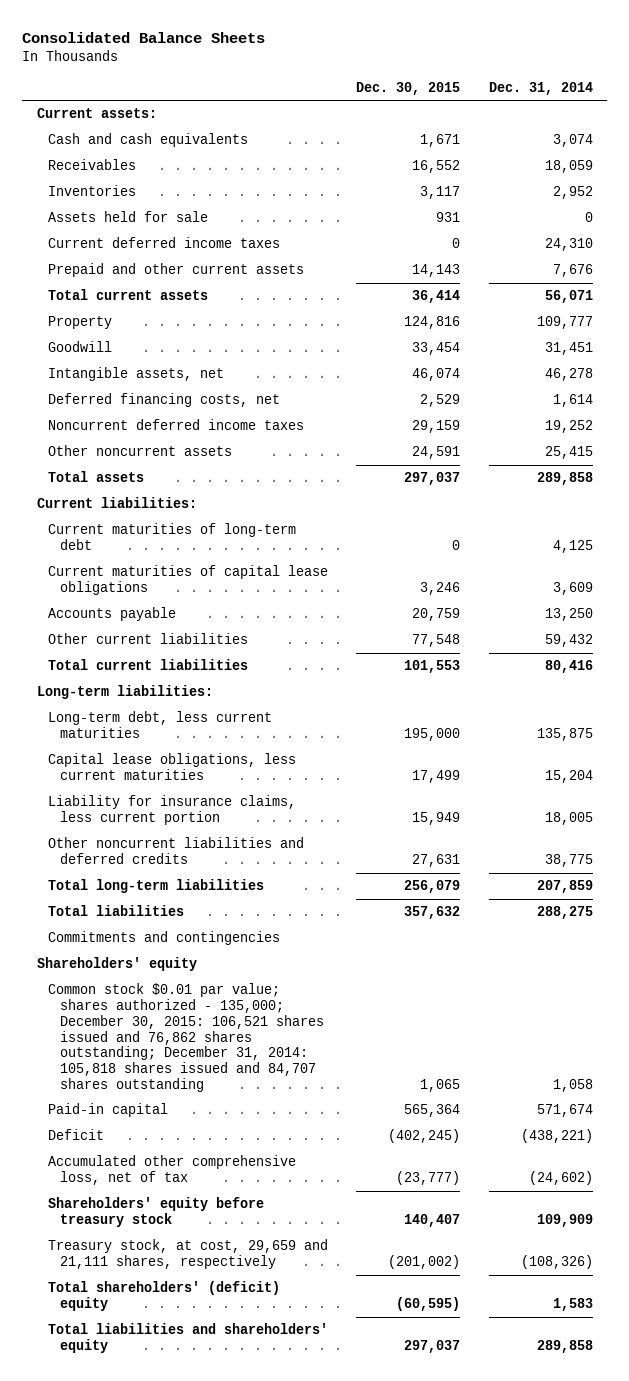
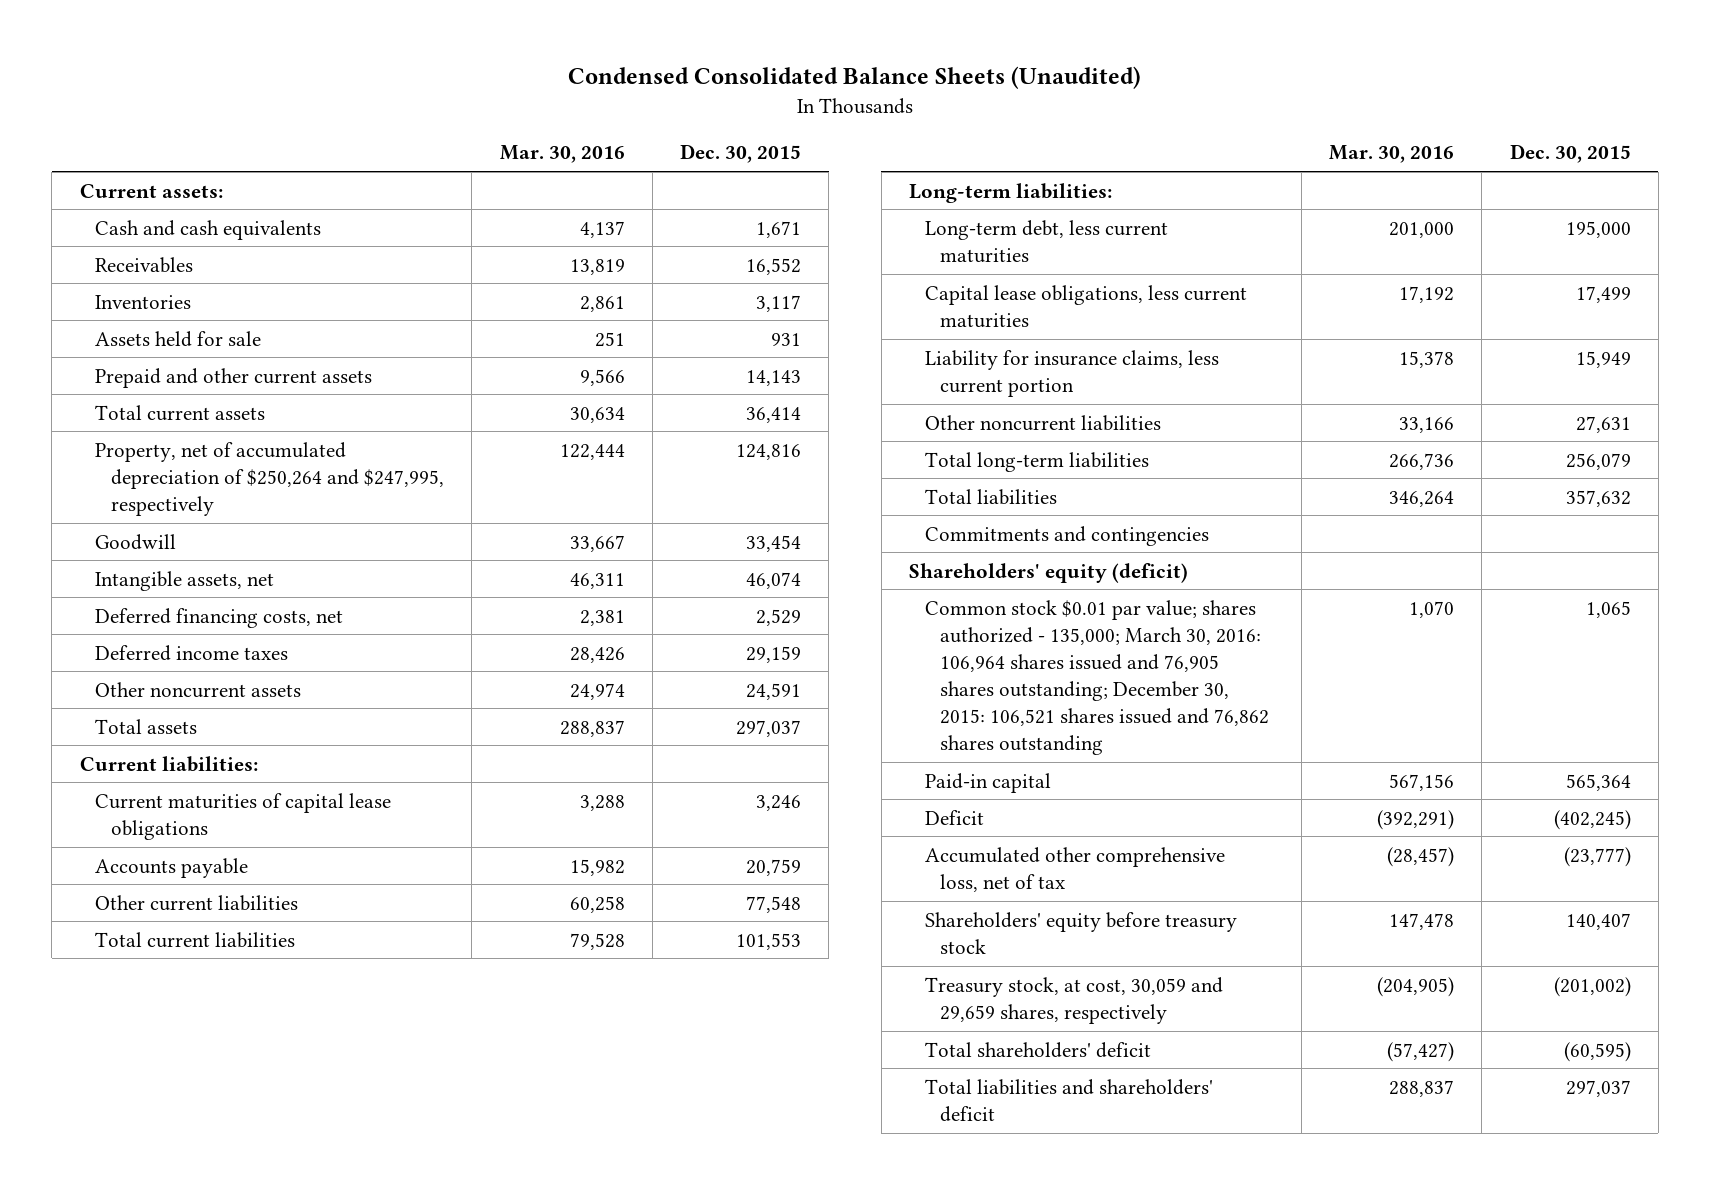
[22,31,266,43] Consolidated Balance Sheets -> [568,66,1142,90] Condensed Consolidated Balance Sheets (Unaudited)
[488,81,593,95] Dec. 31, 2014 -> none
none -> [499,145,625,164] Mar. 30, 2016
[48,237,281,249] Current deferred income taxes -> none
[48,316,113,330] Property -> [95,441,444,516] Property, net of accumulated depreciation of $250,264 and $247,995, respectively
[48,419,305,431] Noncurrent deferred income taxes -> [95,644,289,661] Deferred income taxes
[48,523,297,551] Current maturities of long-term debt -> none
[48,837,305,865] Other noncurrent liabilities and deferred credits -> [924,414,1161,431] Other noncurrent liabilities
[36,957,197,972] Shareholders' equity -> [909,562,1189,583] Shareholders' equity (deficit)
[48,983,324,1092] Common stock $0.01 par value; shares authorized - 135,000; December 30, 2015: 106,521 shares issued and 76,862 shares outstanding; December 31, 2014: 105,818 shares issued and 84,707 shares outstanding -> [924,599,1270,756] Common stock $0.01 par value; shares authorized - 135,000; March 30, 2016: 106,964 shares issued and 76,905 shares outstanding; December 30, 2015: 106,521 shares issued and 76,862 shares outstanding
[48,1239,329,1270] Treasury stock, at cost, 29,659 and 21,111 shares, respectively -> [924,976,1223,1024] Treasury stock, at cost, 30,059 and 29,659 shares, respectively
[48,1281,281,1312] Total shareholders' (deficit) equity -> [924,1041,1151,1058] Total shareholders' deficit
[48,1323,329,1354] Total liabilities and shareholders' equity -> [924,1078,1213,1122] Total liabilities and shareholders' deficit

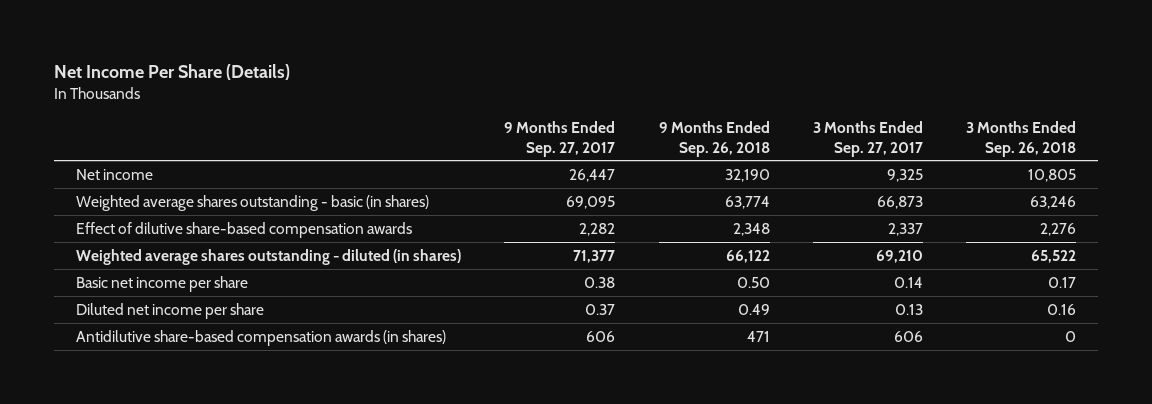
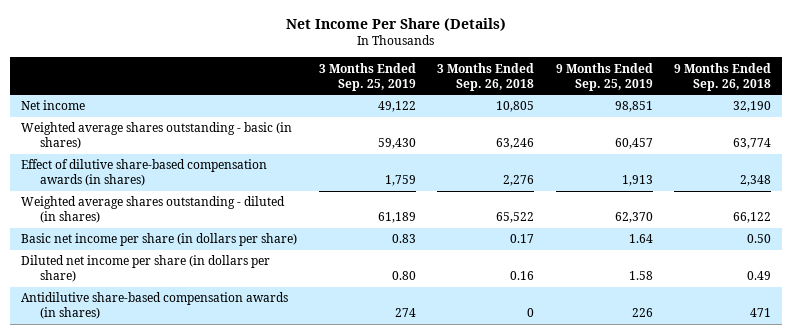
[504,121,616,157] 9 Months Ended Sep. 27, 2017 -> none
[812,121,923,157] 3 Months Ended Sep. 27, 2017 -> none
none -> [318,62,416,91] 3 Months Ended Sep. 25, 2019
none -> [555,62,653,91] 9 Months Ended Sep. 25, 2019
[75,221,412,238] Effect of dilutive share-based compensation awards -> [20,159,267,187] Effect of dilutive share-based compensation awards (in shares)
[75,275,248,292] Basic net income per share -> [20,233,297,247] Basic net income per share (in dollars per share)
[75,302,264,319] Diluted net income per share -> [20,255,270,283] Diluted net income per share (in dollars per share)

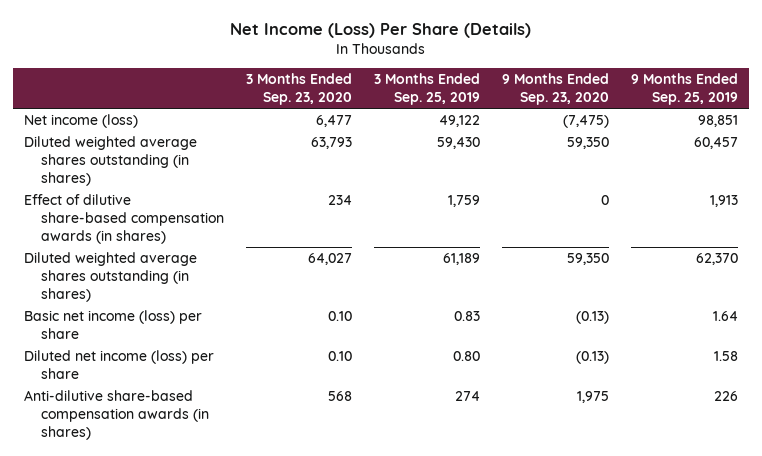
[286,17,507,31] Net Income Per Share (Details) -> [229,22,531,38] Net Income (Loss) Per Share (Details)
[437,62,535,91] 3 Months Ended Sep. 26, 2018 -> none
[674,62,772,91] 9 Months Ended Sep. 26, 2018 -> none
none -> [245,73,352,106] 3 Months Ended Sep. 23, 2020
none -> [501,73,609,106] 9 Months Ended Sep. 23, 2020
[20,100,85,111] Net income -> [23,113,138,128] Net income (loss)
[20,122,292,150] Weighted average shares outstanding - basic (in shares) -> [23,135,197,186] Diluted weighted average shares outstanding (in shares)
[20,196,285,224] Weighted average shares outstanding - diluted (in shares) -> [23,251,197,302] Diluted weighted average shares outstanding (in shares)
[20,233,297,247] Basic net income per share (in dollars per share) -> [23,309,202,339] Basic net income (loss) per share
[20,255,270,283] Diluted net income per share (in dollars per share) -> [23,349,214,379] Diluted net income (loss) per share
[20,292,288,320] Antidilutive share-based compensation awards (in shares) -> [23,389,209,440] Anti-dilutive share-based compensation awards (in shares)

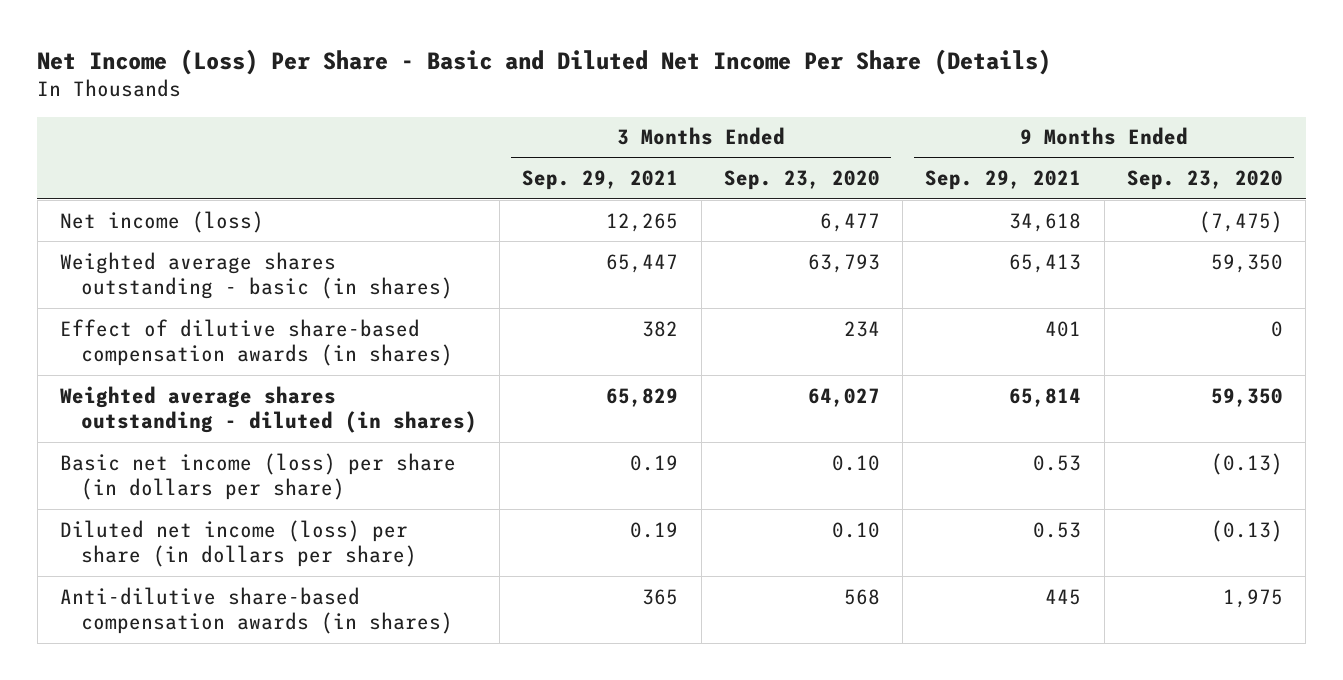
[229,22,531,38] Net Income (Loss) Per Share (Details) -> [37,48,1052,75] Net Income (Loss) Per Share - Basic and Diluted Net Income Per Share (Details)
[373,73,480,106] 3 Months Ended Sep. 25, 2019 -> none
[630,73,738,106] 9 Months Ended Sep. 25, 2019 -> none
none -> [522,170,679,191] Sep. 29, 2021
none -> [925,170,1082,191] Sep. 29, 2021
[23,135,197,186] Diluted weighted average shares outstanding (in shares) -> [60,251,454,300] Weighted average shares outstanding - basic (in shares)
[23,251,197,302] Diluted weighted average shares outstanding (in shares) -> [60,385,478,434] Weighted average shares outstanding - diluted (in shares)
[23,309,202,339] Basic net income (loss) per share -> [60,452,457,501] Basic net income (loss) per share (in dollars per share)
[23,349,214,379] Diluted net income (loss) per share -> [60,519,418,568] Diluted net income (loss) per share (in dollars per share)

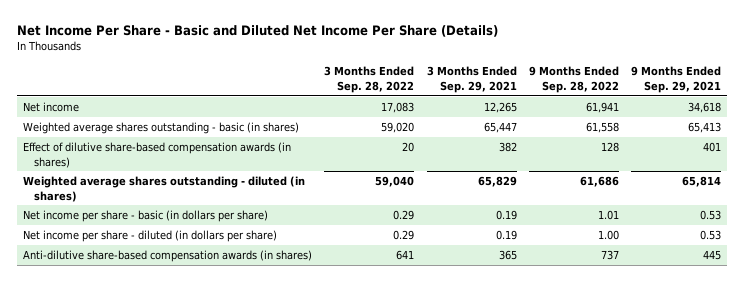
[37,48,1052,75] Net Income (Loss) Per Share - Basic and Diluted Net Income Per Share (Details) -> [17,24,499,37] Net Income Per Share - Basic and Diluted Net Income Per Share (Details)
[723,170,880,191] Sep. 23, 2020 -> none
[1126,170,1283,191] Sep. 23, 2020 -> none
none -> [324,66,415,93] 3 Months Ended Sep. 28, 2022
none -> [528,66,619,93] 9 Months Ended Sep. 28, 2022
[60,210,265,233] Net income (loss) -> [23,102,80,113] Net income
[60,452,457,501] Basic net income (loss) per share (in dollars per share) -> [23,210,269,223] Net income per share - basic (in dollars per share)
[60,519,418,568] Diluted net income (loss) per share (in dollars per share) -> [23,230,278,243] Net income per share - diluted (in dollars per share)

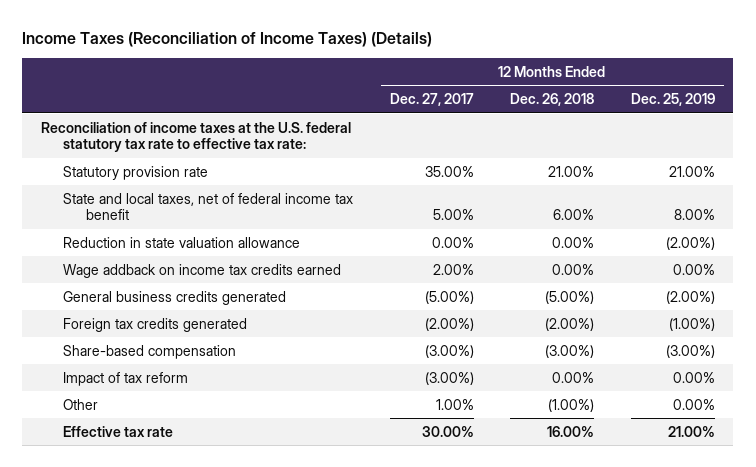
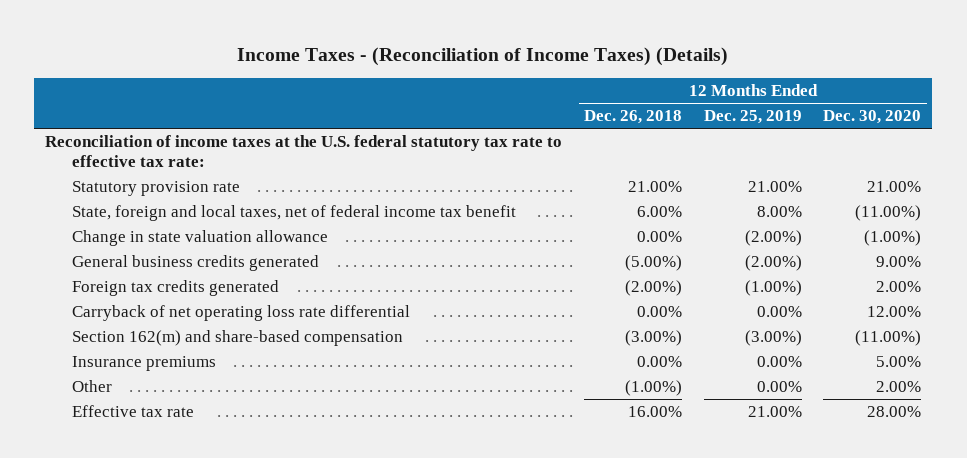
[22,32,433,48] Income Taxes (Reconciliation of Income Taxes) (Details) -> [237,46,729,66] Income Taxes - (Reconciliation of Income Taxes) (Details)
[389,93,474,107] Dec. 27, 2017 -> none
none -> [823,110,922,125] Dec. 30, 2020
[63,263,342,278] Wage addback on income tax credits earned -> none
[63,192,354,221] State and local taxes, net of federal income tax benefit -> [72,205,517,222] State, foreign and local taxes, net of federal income tax benefit
[63,236,301,248] Reduction in state valuation allowance -> [72,230,329,247] Change in state valuation allowance
[63,371,189,386] Impact of tax reform -> none
none -> [72,305,411,322] Carryback of net operating loss rate differential
[63,344,237,359] Share-based compensation -> [72,330,404,347] Section 162(m) and share-based compensation
none -> [72,356,217,372] Insurance premiums

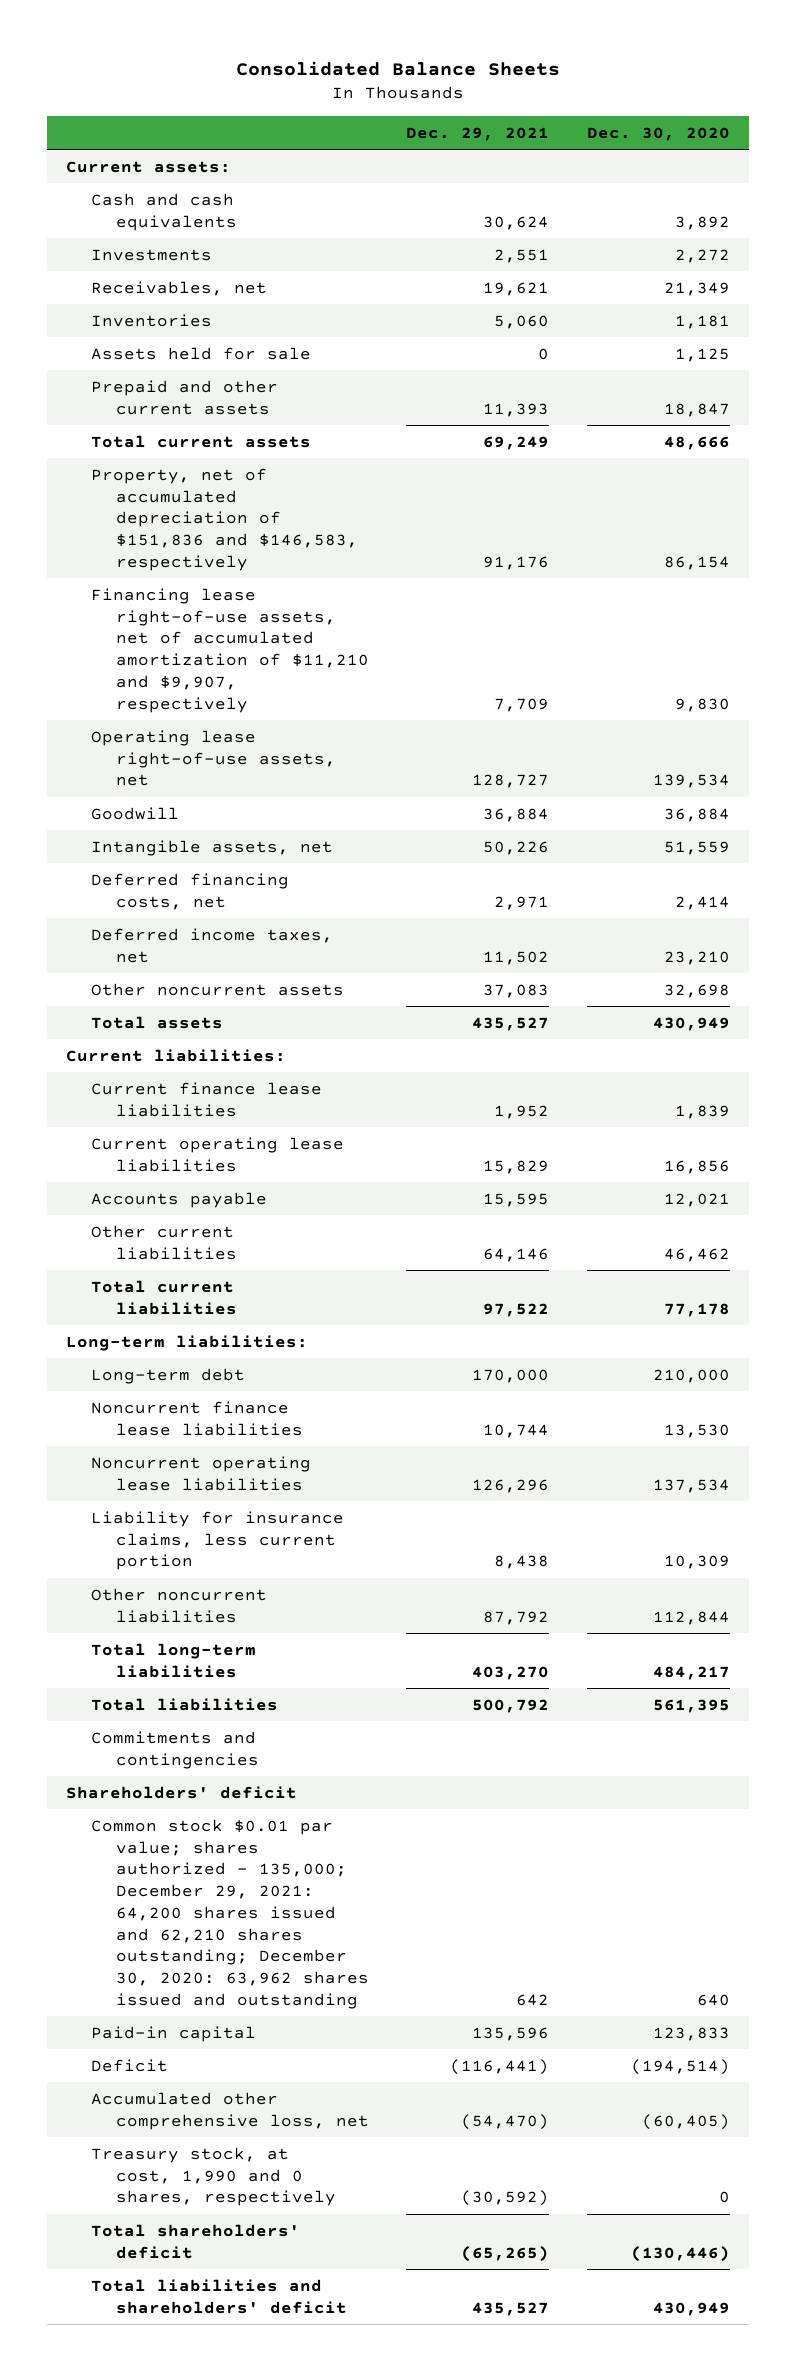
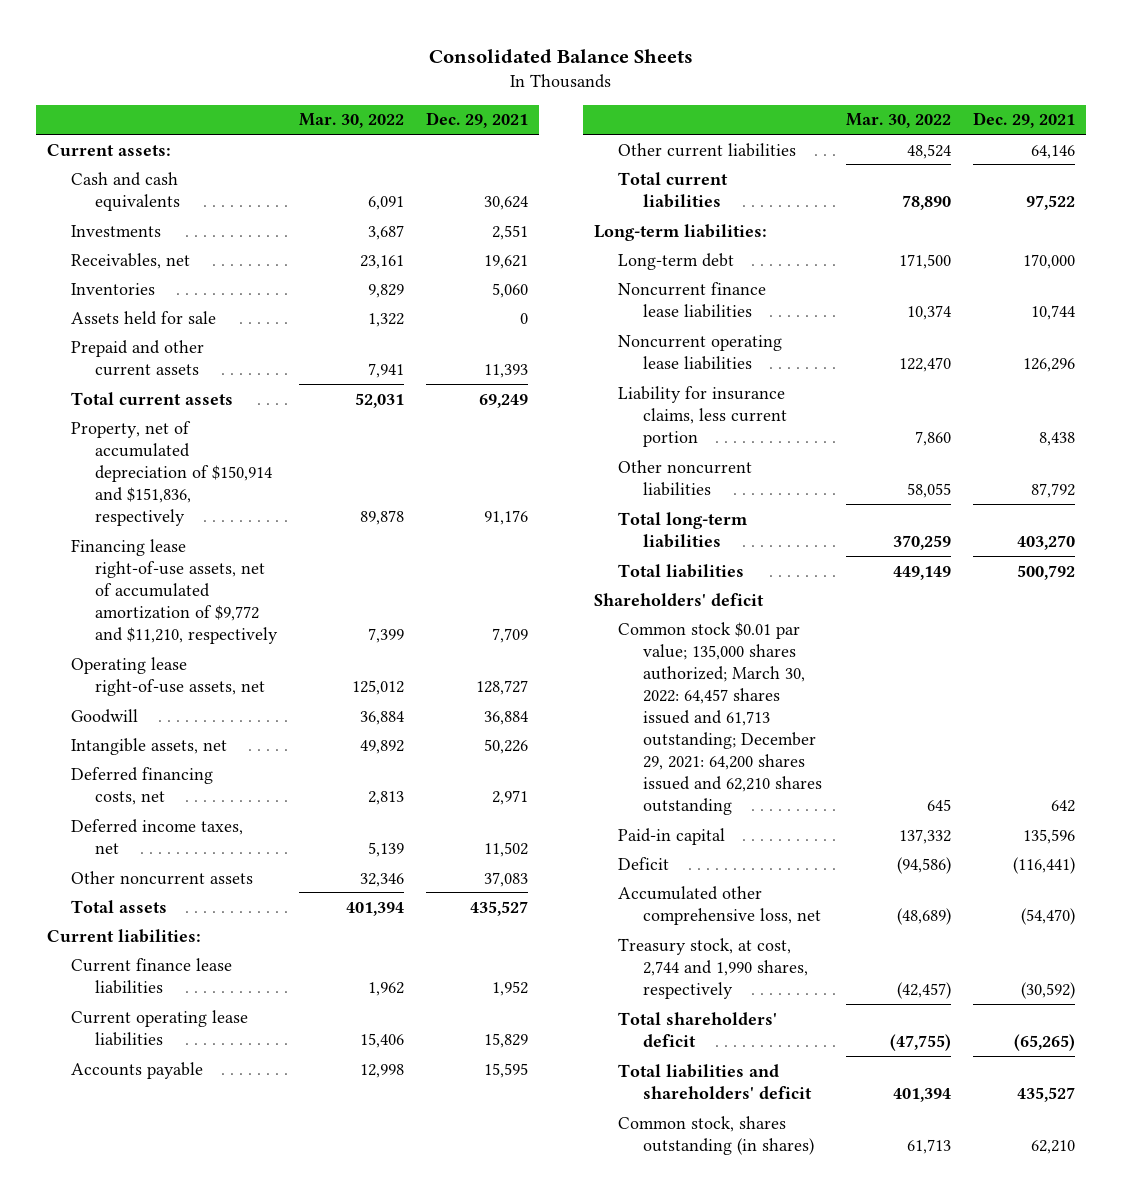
[587,126,731,141] Dec. 30, 2020 -> none
none -> [299,113,405,129] Mar. 30, 2022
[90,467,358,571] Property, net of accumulated depreciation of $151,836 and $146,583, respectively -> [70,420,273,526] Property, net of accumulated depreciation of $150,914 and $151,836, respectively
[90,587,369,713] Financing lease right-of-use assets, net of accumulated amortization of $11,210 and $9,907, respectively -> [70,538,279,644] Financing lease right-of-use assets, net of accumulated amortization of $9,772 and $11,210, respectively
[90,1730,259,1769] Commitments and contingencies -> none
[90,1818,369,2009] Common stock $0.01 par value; shares authorized - 135,000; December 29, 2021: 64,200 shares issued and 62,210 shares outstanding; December 30, 2020: 63,962 shares issued and outstanding -> [618,621,822,816] Common stock $0.01 par value; 135,000 shares authorized; March 30, 2022: 64,457 shares issued and 61,713 outstanding; December 29, 2021: 64,200 shares issued and 62,210 shares outstanding
[90,2146,336,2207] Treasury stock, at cost, 1,990 and 0 shares, respectively -> [618,937,808,999] Treasury stock, at cost, 2,744 and 1,990 shares, respectively
none -> [618,1115,814,1155] Common stock, shares outstanding (in shares)

